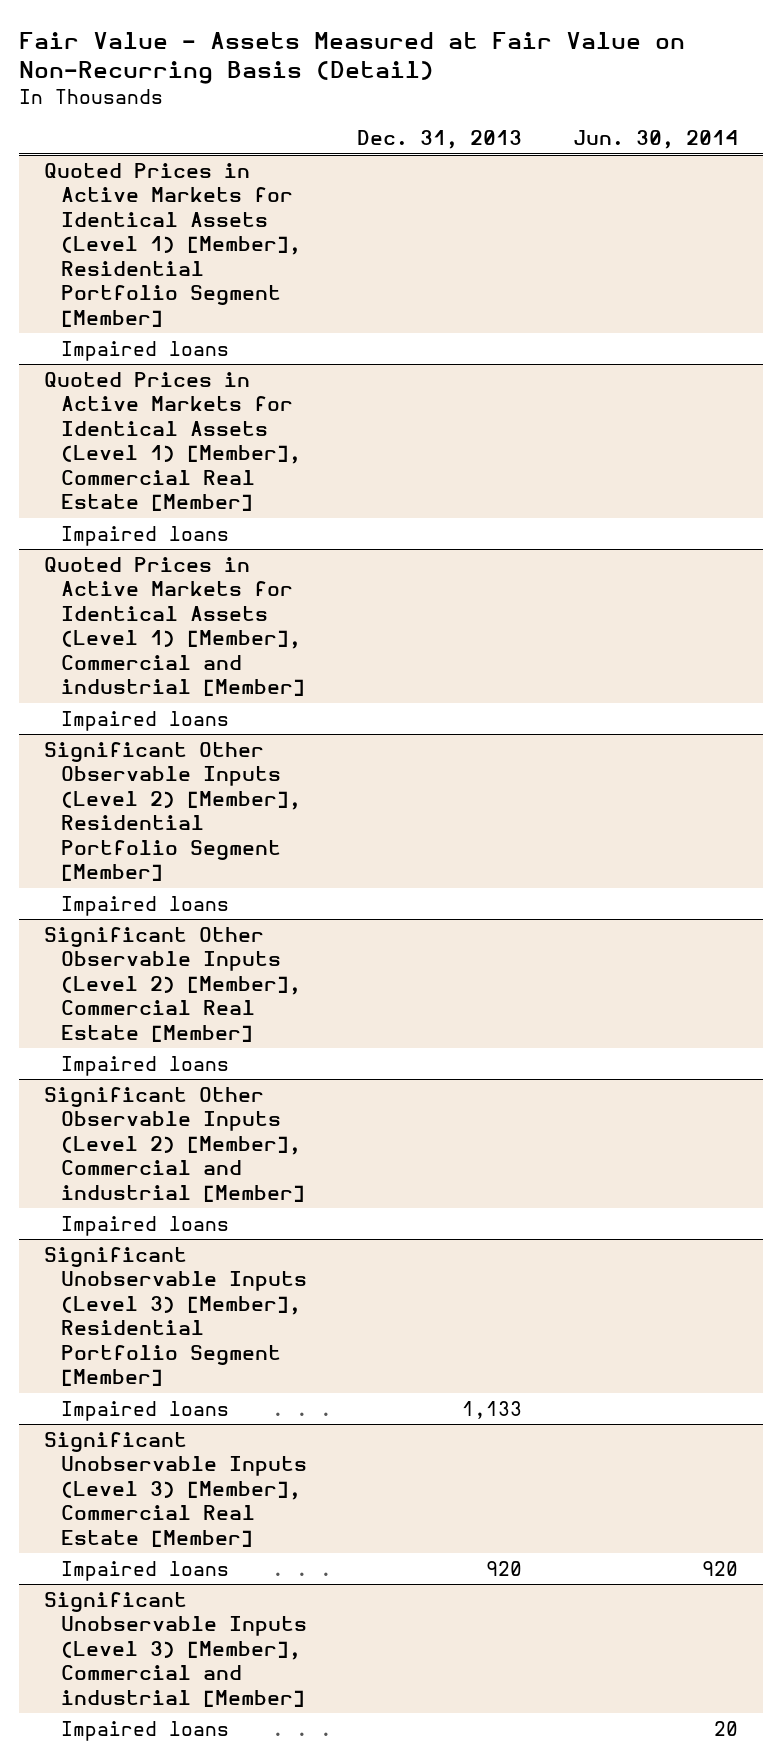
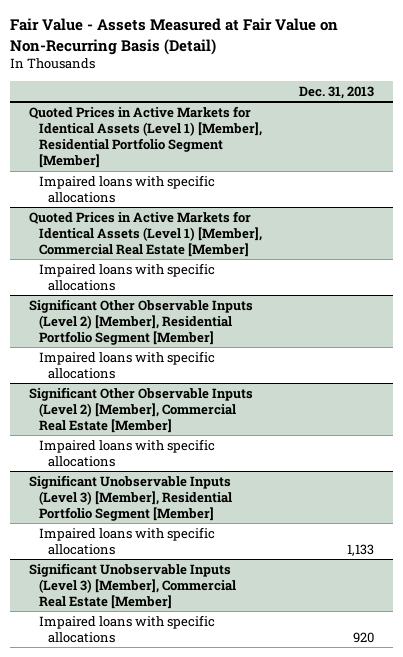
[572,130,738,150] Jun. 30, 2014 -> none
[60,340,229,361] Impaired loans -> [38,174,215,203] Impaired loans with specific allocations
[44,556,305,697] Quoted Prices in Active Markets for Identical Assets (Level 1) [Member], Commercial and industrial [Member] -> none
[60,710,229,731] Impaired loans -> none
[60,525,229,546] Impaired loans -> [38,262,215,291] Impaired loans with specific allocations
[60,895,229,916] Impaired loans -> [38,350,215,379] Impaired loans with specific allocations
[44,1086,305,1202] Significant Other Observable Inputs (Level 2) [Member], Commercial and industrial [Member] -> none
[60,1215,229,1236] Impaired loans -> none
[60,1055,229,1076] Impaired loans -> [38,438,215,467] Impaired loans with specific allocations
[60,1400,229,1421] Impaired loans -> [38,526,215,555] Impaired loans with specific allocations
[44,1591,307,1707] Significant Unobservable Inputs (Level 3) [Member], Commercial and industrial [Member] -> none
[60,1720,229,1741] Impaired loans -> none
[60,1560,229,1581] Impaired loans -> [38,614,215,643] Impaired loans with specific allocations

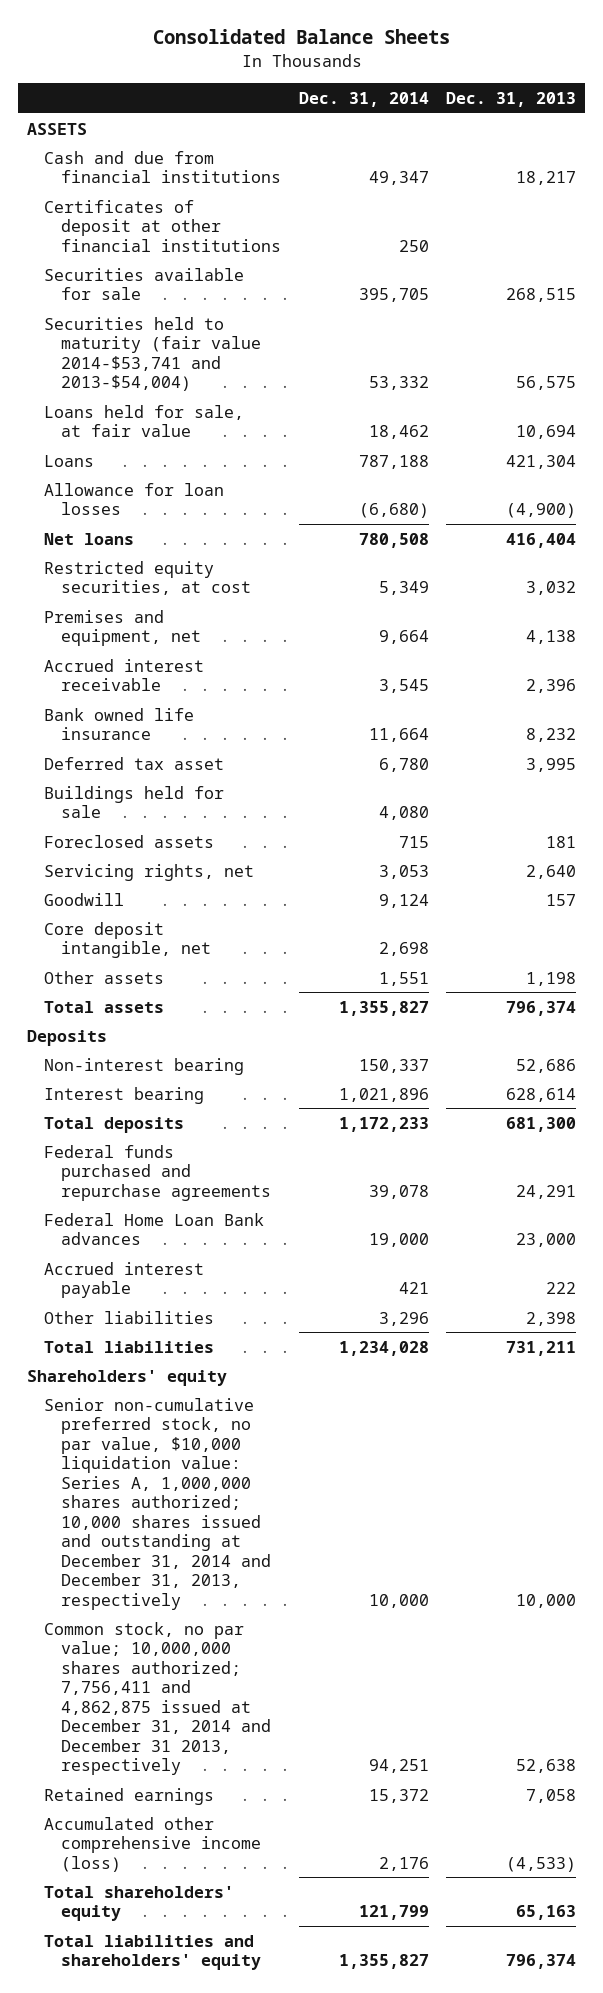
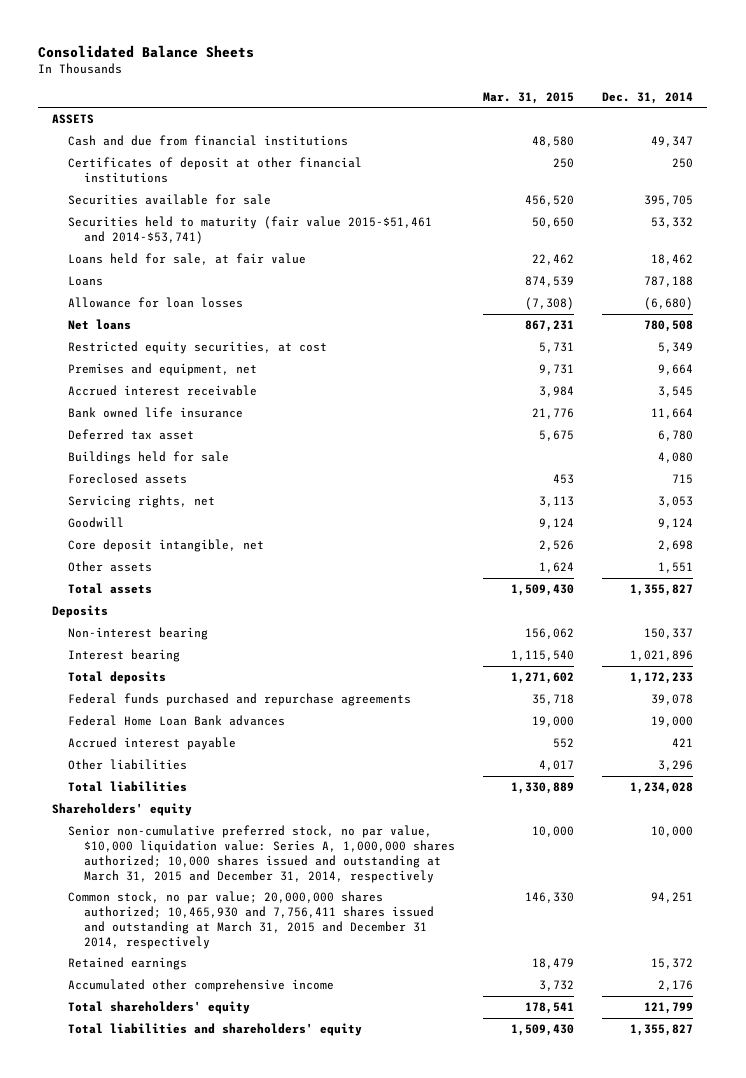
[446,91,577,107] Dec. 31, 2013 -> none
none -> [483,91,575,104] Mar. 31, 2015
[43,316,261,392] Securities held to maturity (fair value 2014-$53,741 and 2013-$54,004) -> [68,216,433,245] Securities held to maturity (fair value 2015-$51,461 and 2014-$53,741)
[43,1397,271,1610] Senior non-cumulative preferred stock, no par value, $10,000 liquidation value: Series A, 1,000,000 shares authorized; 10,000 shares issued and outstanding at December 31, 2014 and December 31, 2013, respectively -> [68,825,456,883] Senior non-cumulative preferred stock, no par value, $10,000 liquidation value: Series A, 1,000,000 shares authorized; 10,000 shares issued and outstanding at March 31, 2015 and December 31, 2014, respectively
[43,1621,271,1776] Common stock, no par value; 10,000,000 shares authorized; 7,756,411 and 4,862,875 issued at December 31, 2014 and December 31 2013, respectively -> [68,891,435,949] Common stock, no par value; 20,000,000 shares authorized; 10,465,930 and 7,756,411 shares issued and outstanding at March 31, 2015 and December 31 2014, respectively
[43,1816,261,1872] Accumulated other comprehensive income (loss) -> [68,979,335,993] Accumulated other comprehensive income

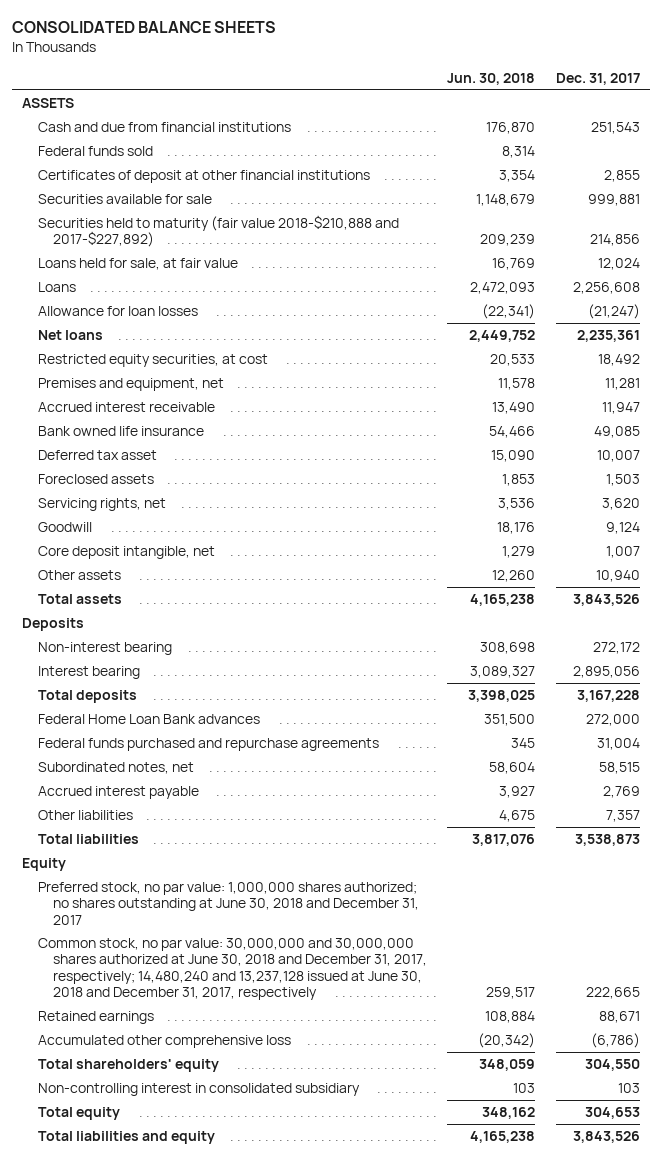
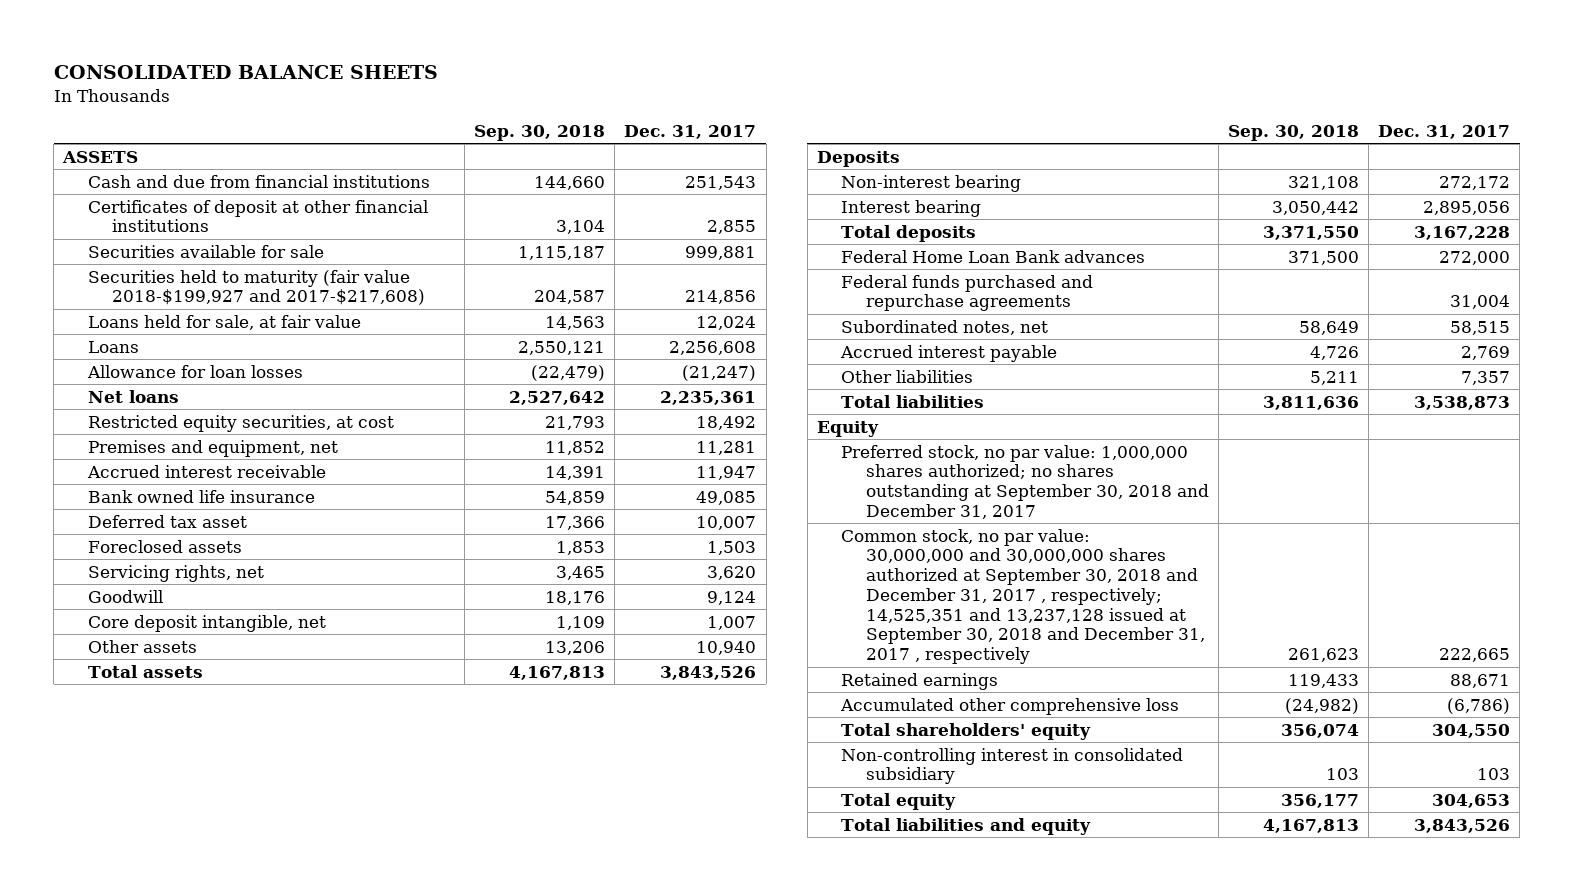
[447,72,536,85] Jun. 30, 2018 -> none
none -> [474,124,606,141] Sep. 30, 2018
[37,145,153,156] Federal funds sold -> none
[37,214,399,248] Securities held to maturity (fair value 2018-$210,888 and 2017-$227,892) -> [87,269,426,306] Securities held to maturity (fair value 2018-$199,927 and 2017-$217,608)
[37,881,420,925] Preferred stock, no par value: 1,000,000 shares authorized; no shares outstanding at June 30, 2018 and December 31, 2017 -> [841,444,1209,519] Preferred stock, no par value: 1,000,000 shares authorized; no shares outstanding at September 30, 2018 and December 31, 2017
[37,937,428,1000] Common stock, no par value: 30,000,000 and 30,000,000 shares authorized at June 30, 2018 and December 31, 2017, respectively; 14,480,240 and 13,237,128 issued at June 30, 2018 and December 31, 2017, respectively -> [841,528,1205,665] Common stock, no par value: 30,000,000 and 30,000,000 shares authorized at September 30, 2018 and December 31, 2017 , respectively; 14,525,351 and 13,237,128 issued at September 30, 2018 and December 31, 2017 , respectively

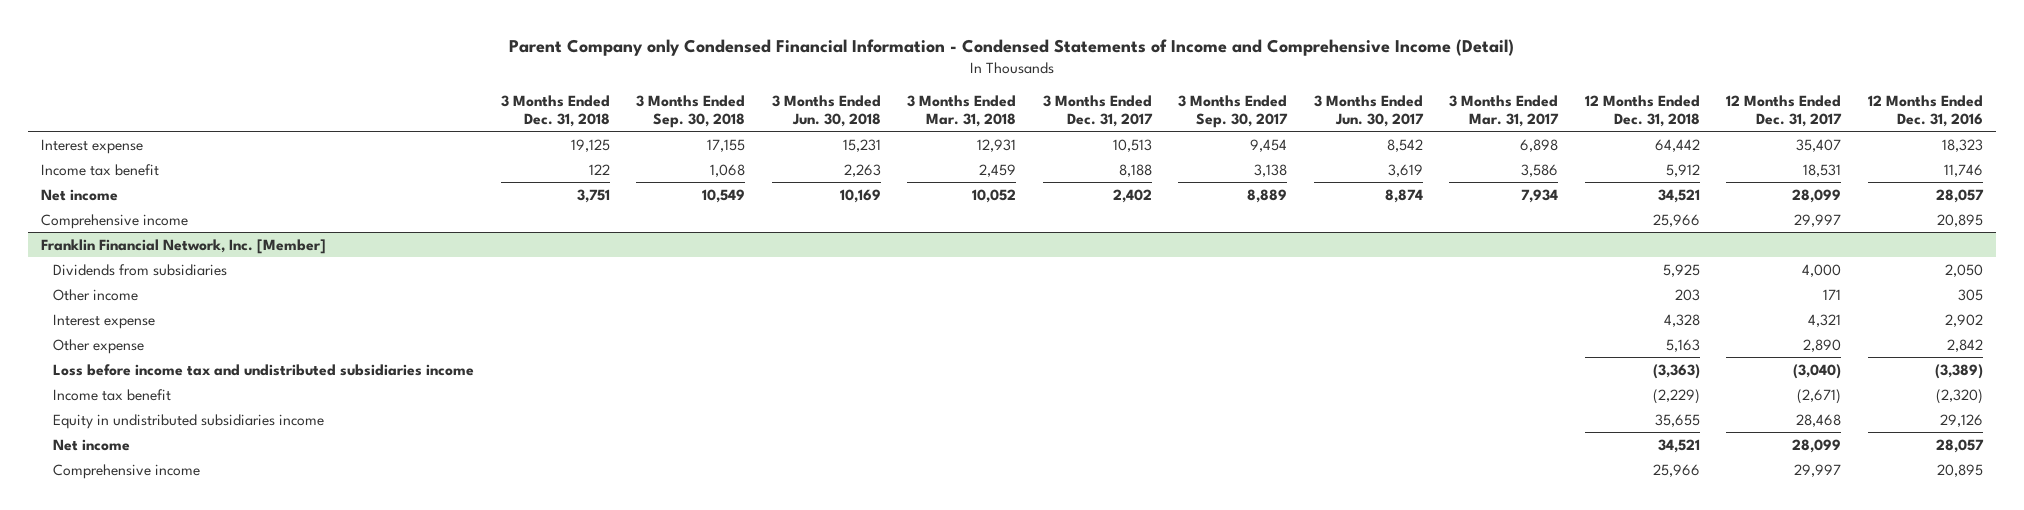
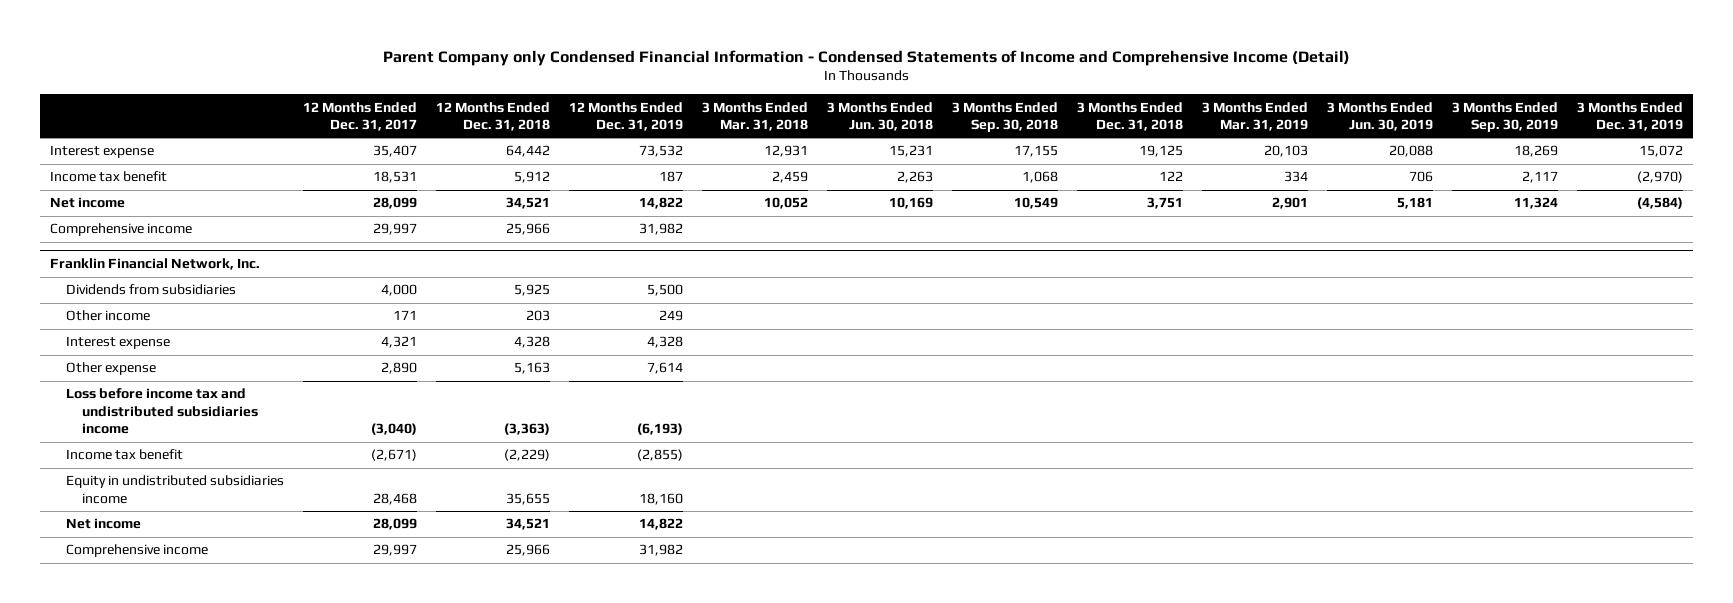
[1042,94,1153,127] 3 Months Ended Dec. 31, 2017 -> none
[1178,94,1289,128] 3 Months Ended Sep. 30, 2017 -> none
[1313,94,1424,127] 3 Months Ended Jun. 30, 2017 -> none
[1449,94,1560,127] 3 Months Ended Mar. 31, 2017 -> none
[1867,94,1983,127] 12 Months Ended Dec. 31, 2016 -> none
none -> [568,101,683,131] 12 Months Ended Dec. 31, 2019
none -> [1202,101,1309,131] 3 Months Ended Mar. 31, 2019
none -> [1327,101,1434,131] 3 Months Ended Jun. 30, 2019
none -> [1452,101,1559,132] 3 Months Ended Sep. 30, 2019
none -> [1577,101,1684,131] 3 Months Ended Dec. 31, 2019
[40,238,326,254] Franklin Financial Network, Inc. [Member] -> [49,258,260,271] Franklin Financial Network, Inc.

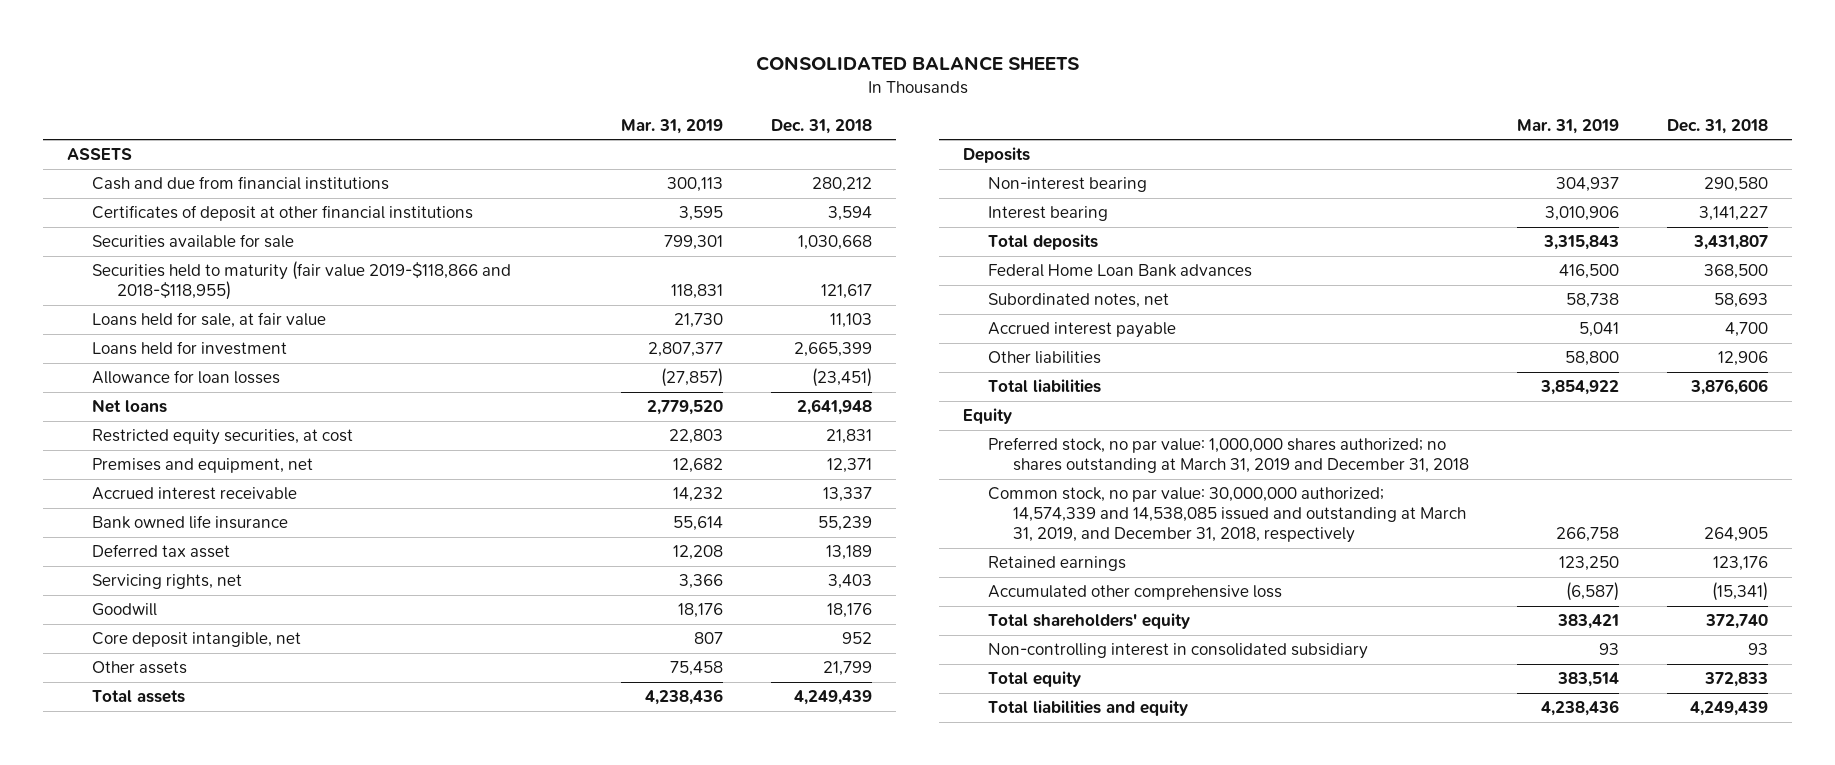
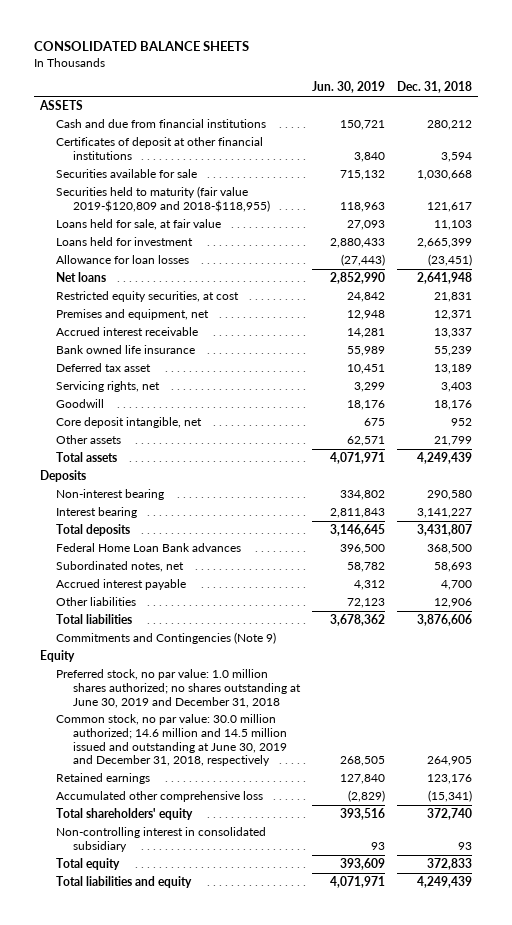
[621,118,724,134] Mar. 31, 2019 -> none
none -> [311,81,385,94] Jun. 30, 2019
[92,261,512,301] Securities held to maturity (fair value 2019-$118,866 and 2018-$118,955) -> [56,186,270,212] Securities held to maturity (fair value 2019-$120,809 and 2018-$118,955)
none -> [56,632,277,645] Commitments and Contingencies (Note 9)
[988,437,1470,474] Preferred stock, no par value: 1,000,000 shares authorized; no shares outstanding at March 31, 2019 and December 31, 2018 -> [56,669,301,708] Preferred stock, no par value: 1.0 million shares authorized; no shares outstanding at June 30, 2019 and December 31, 2018
[988,487,1467,544] Common stock, no par value: 30,000,000 authorized; 14,574,339 and 14,538,085 issued and outstanding at March 31, 2019, and December 31, 2018, respectively -> [56,714,287,767] Common stock, no par value: 30.0 million authorized; 14.6 million and 14.5 million issued and outstanding at June 30, 2019 and December 31, 2018, respectively

